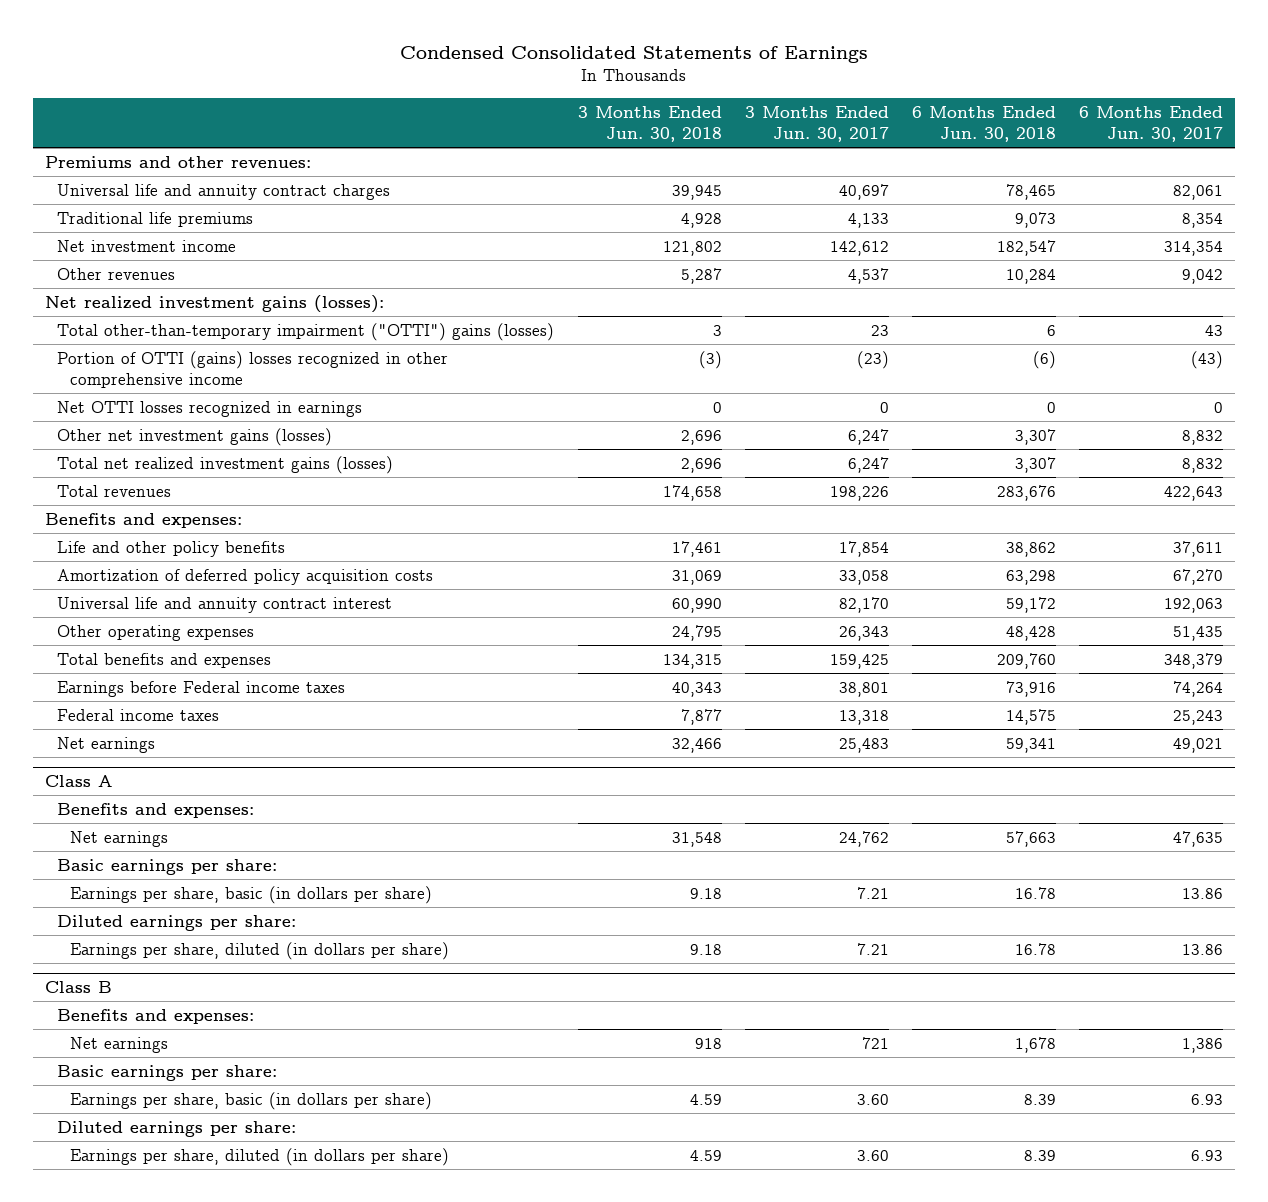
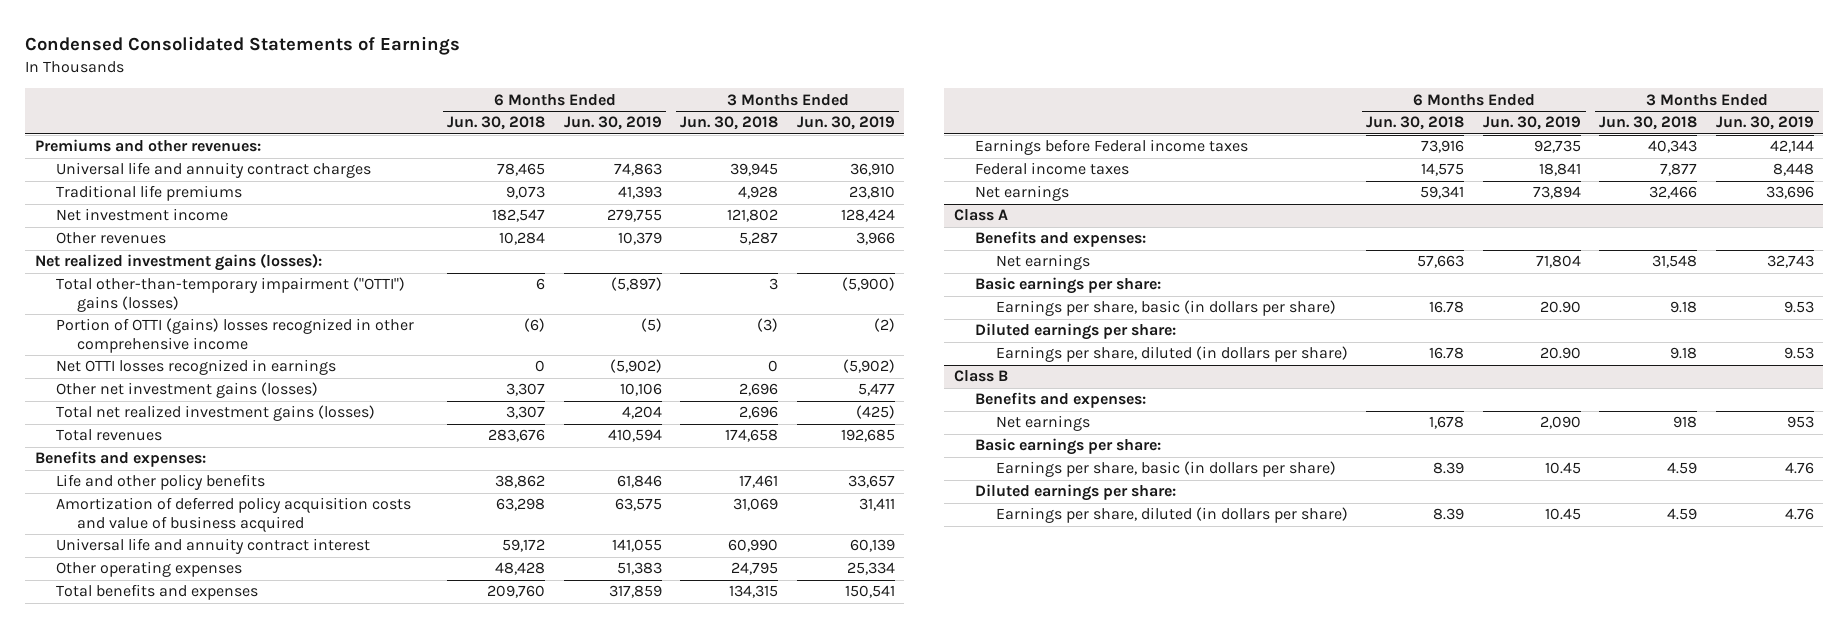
[744,105,889,142] 3 Months Ended Jun. 30, 2017 -> none
[1079,105,1224,142] 6 Months Ended Jun. 30, 2017 -> none
none -> [563,116,662,131] Jun. 30, 2019
none -> [796,116,895,131] Jun. 30, 2019
[57,568,434,585] Amortization of deferred policy acquisition costs -> [55,497,411,533] Amortization of deferred policy acquisition costs and value of business acquired

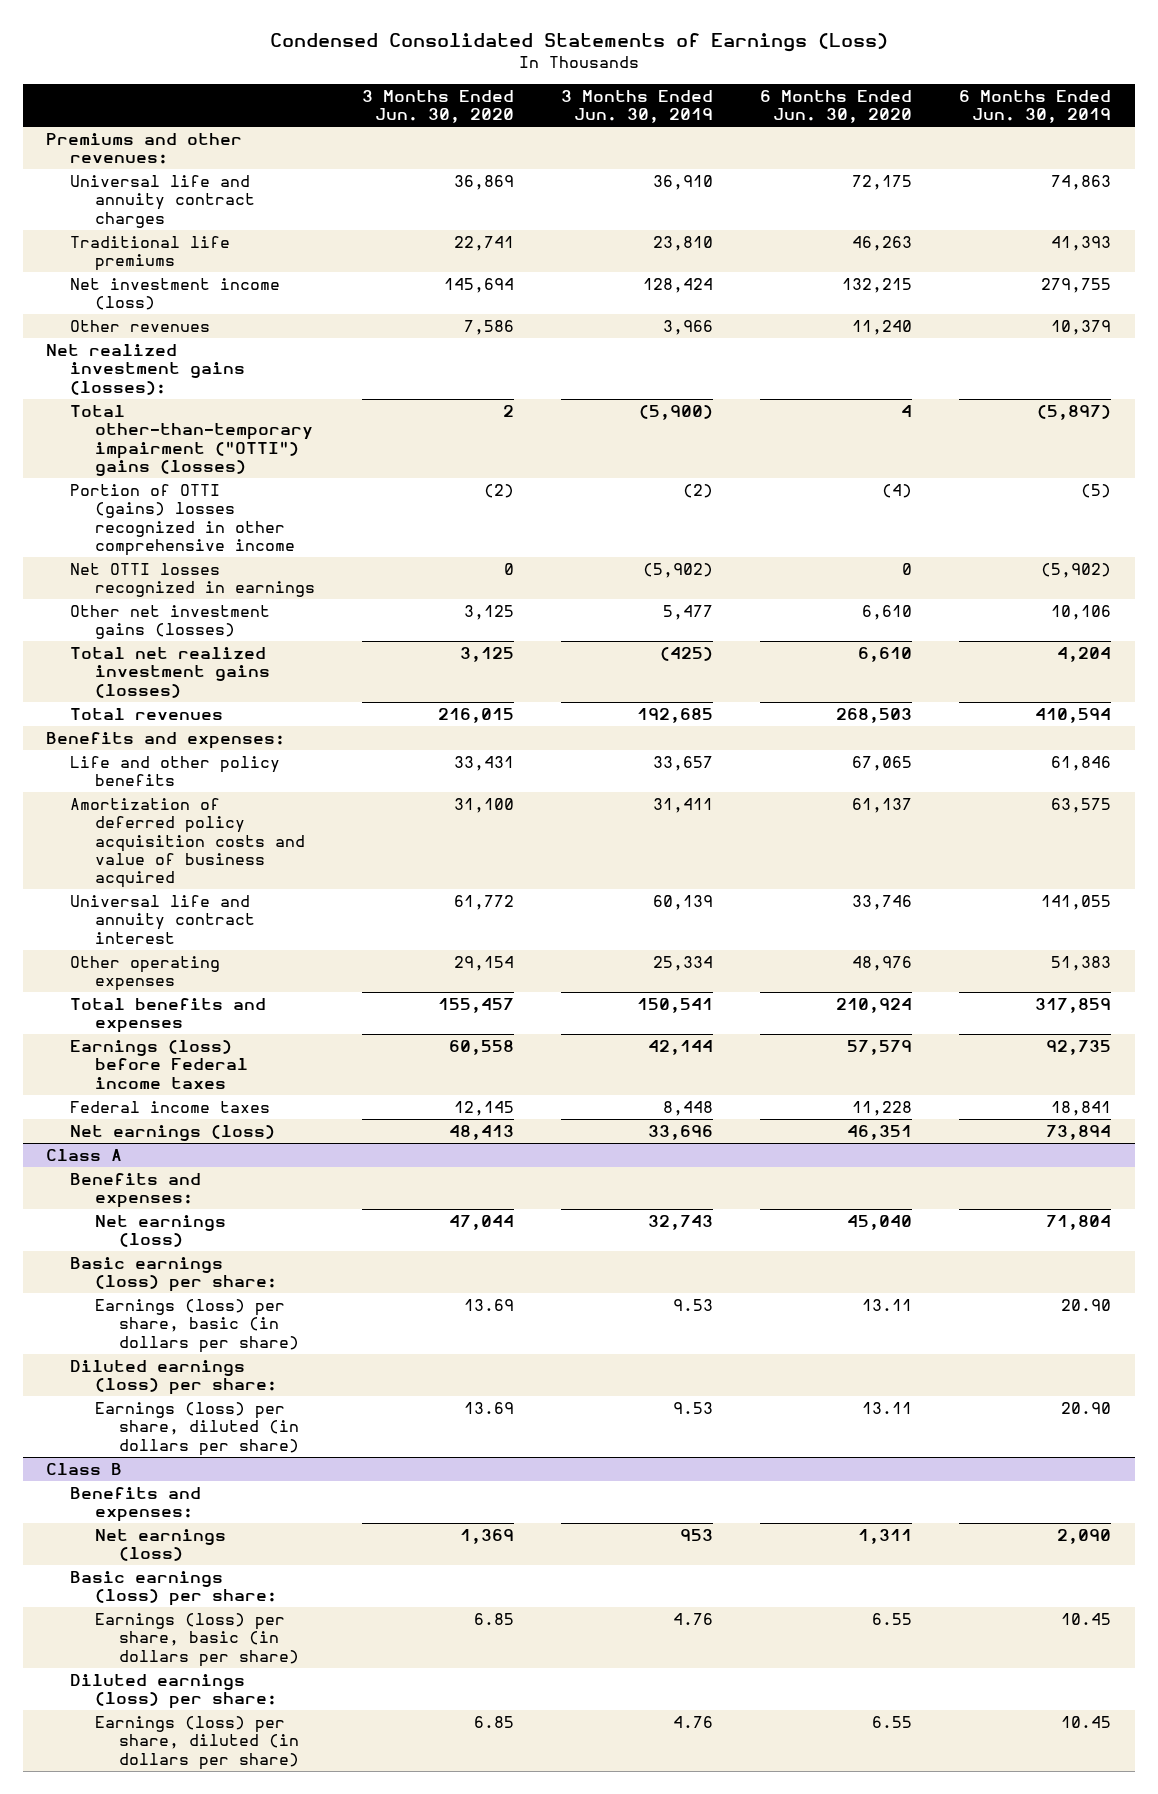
[25,36,461,56] Condensed Consolidated Statements of Earnings -> [269,33,888,53] Condensed Consolidated Statements of Earnings (Loss)
[447,116,546,131] Jun. 30, 2018 -> none
[680,116,779,131] Jun. 30, 2018 -> none
none -> [361,90,514,124] 3 Months Ended Jun. 30, 2020
none -> [760,90,913,124] 6 Months Ended Jun. 30, 2020
[55,208,228,222] Net investment income -> [70,278,281,311] Net investment income (loss)
[974,139,1248,156] Earnings before Federal income taxes -> [70,1040,248,1089] Earnings (loss) before Federal income taxes
[974,185,1069,202] Net earnings -> [70,1125,276,1142] Net earnings (loss)
[995,254,1090,271] Net earnings -> [94,1215,226,1248] Net earnings (loss)
[974,277,1161,295] Basic earnings per share: -> [70,1257,277,1293] Basic earnings (loss) per share:
[995,300,1336,317] Earnings per share, basic (in dollars per share) -> [94,1299,299,1353] Earnings (loss) per share, basic (in dollars per share)
[974,323,1176,341] Diluted earnings per share: -> [70,1360,277,1396] Diluted earnings (loss) per share:
[995,346,1348,363] Earnings per share, diluted (in dollars per share) -> [94,1402,299,1456] Earnings (loss) per share, diluted (in dollars per share)
[995,415,1090,432] Net earnings -> [94,1529,226,1562] Net earnings (loss)
[974,438,1161,456] Basic earnings per share: -> [70,1571,277,1607] Basic earnings (loss) per share:
[995,461,1336,478] Earnings per share, basic (in dollars per share) -> [94,1613,299,1667] Earnings (loss) per share, basic (in dollars per share)
[974,484,1176,502] Diluted earnings per share: -> [70,1674,277,1710] Diluted earnings (loss) per share:
[995,507,1348,524] Earnings per share, diluted (in dollars per share) -> [94,1716,299,1770] Earnings (loss) per share, diluted (in dollars per share)

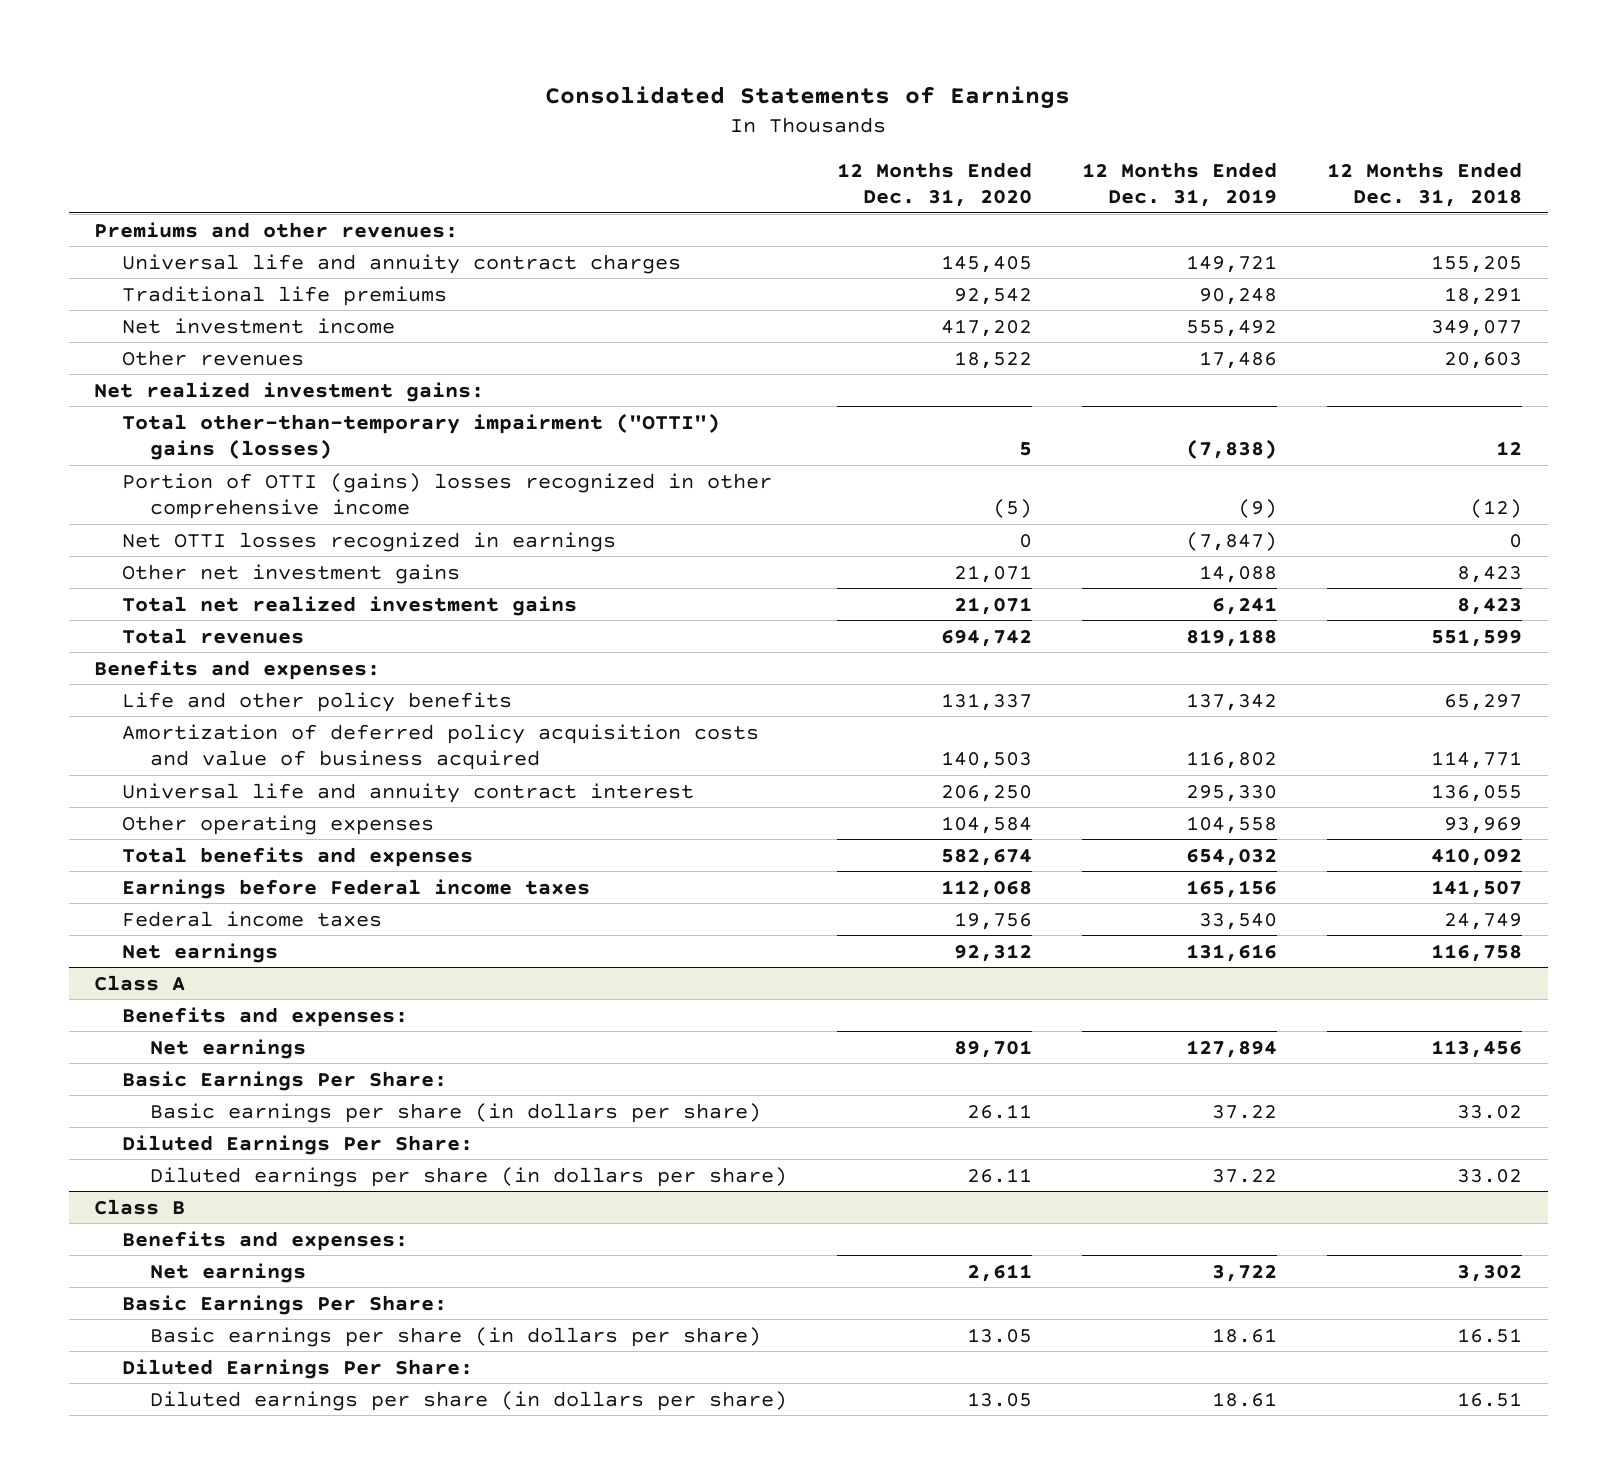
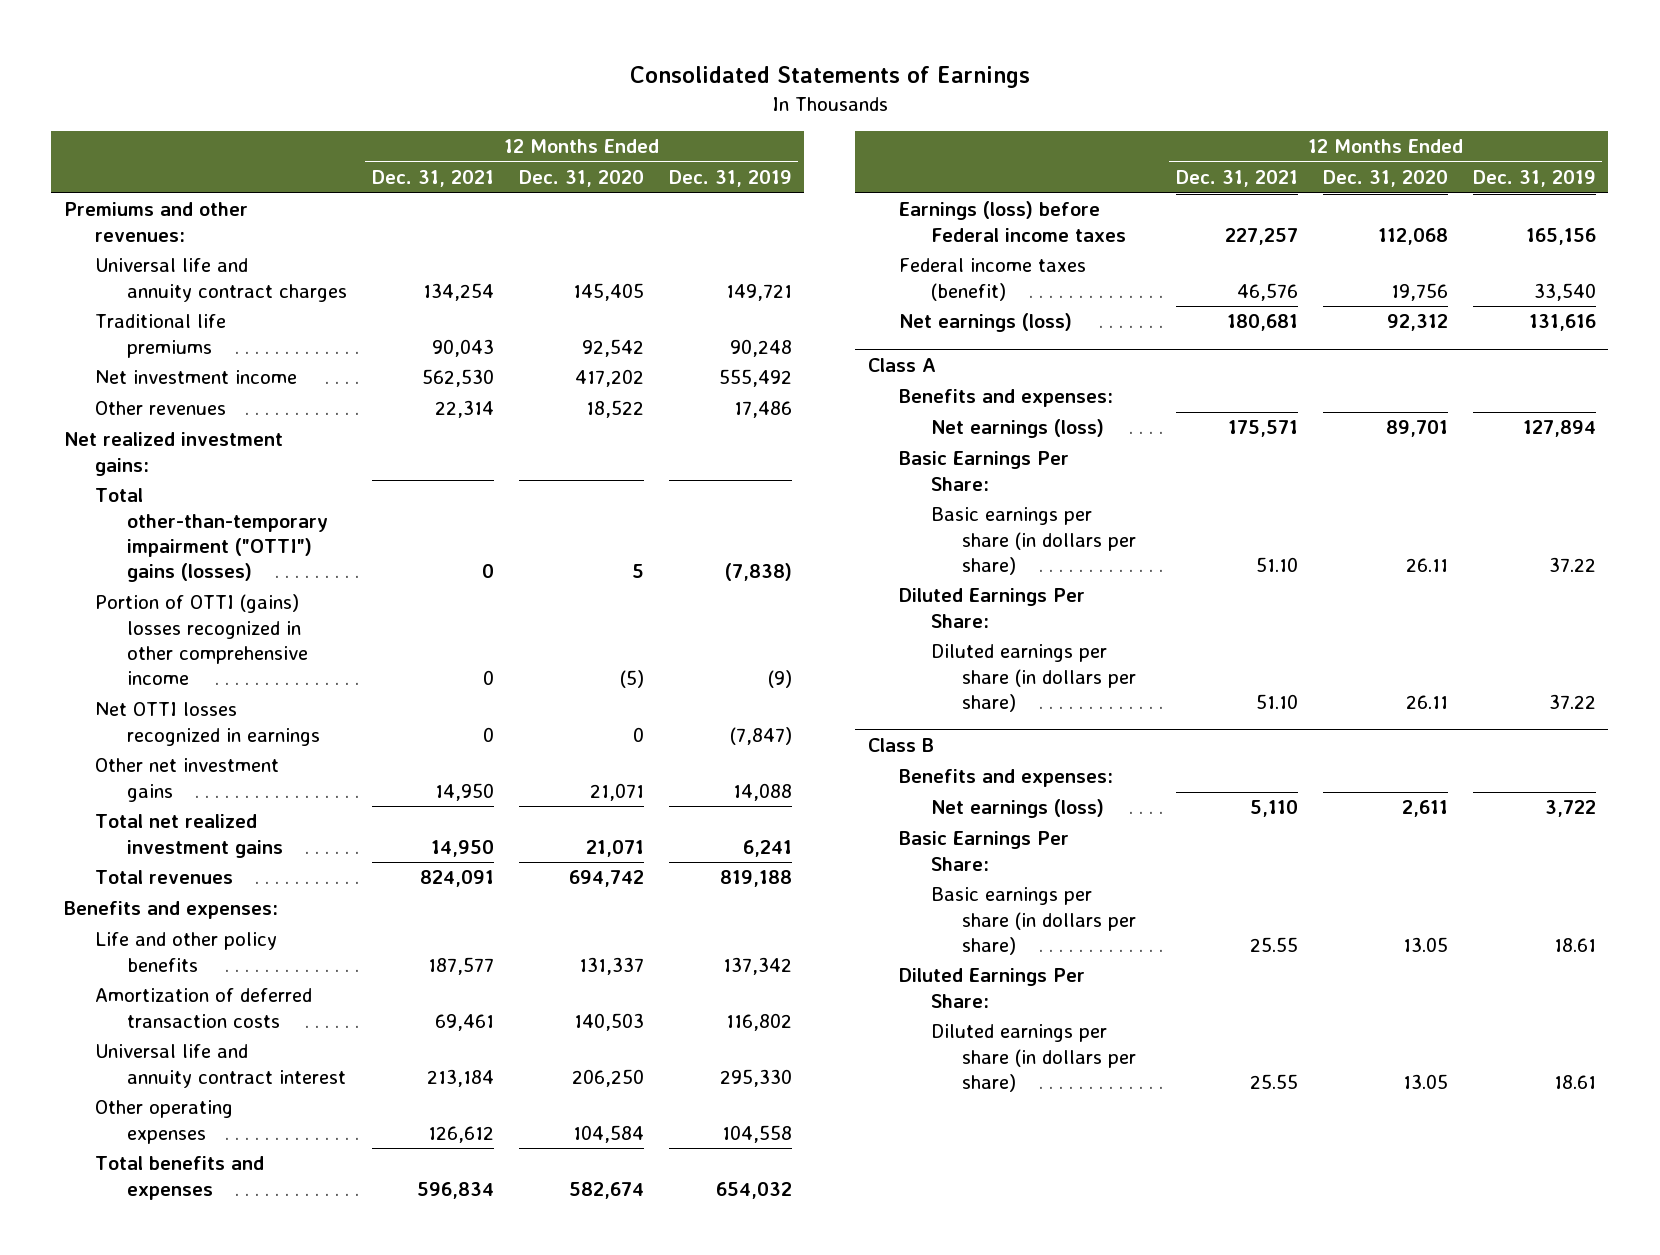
[1327,161,1523,208] 12 Months Ended Dec. 31, 2018 -> none
none -> [371,170,494,188] Dec. 31, 2021
[121,723,759,770] Amortization of deferred policy acquisition costs and value of business acquired -> [95,988,313,1028] Amortization of deferred transaction costs
[121,878,590,899] Earnings before Federal income taxes -> [899,201,1126,242] Earnings (loss) before Federal income taxes
[121,910,382,927] Federal income taxes -> [899,258,1087,301] Federal income taxes (benefit)
[121,942,278,963] Net earnings -> [899,313,1073,333] Net earnings (loss)
[149,1038,306,1059] Net earnings -> [930,419,1104,439] Net earnings (loss)
[149,1262,306,1283] Net earnings -> [930,799,1104,819] Net earnings (loss)

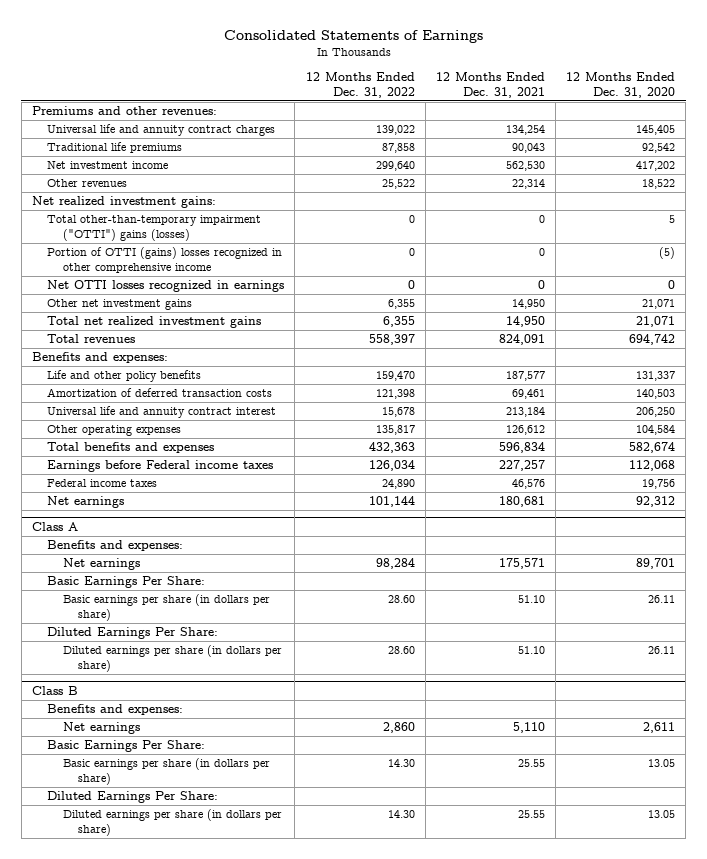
[668,170,792,188] Dec. 31, 2019 -> none
none -> [305,72,415,98] 12 Months Ended Dec. 31, 2022
[899,201,1126,242] Earnings (loss) before Federal income taxes -> [47,460,274,473] Earnings before Federal income taxes
[899,258,1087,301] Federal income taxes (benefit) -> [47,479,158,488] Federal income taxes
[899,313,1073,333] Net earnings (loss) -> [47,496,125,509] Net earnings
[930,419,1104,439] Net earnings (loss) -> [62,558,140,571] Net earnings
[930,799,1104,819] Net earnings (loss) -> [62,722,140,735] Net earnings

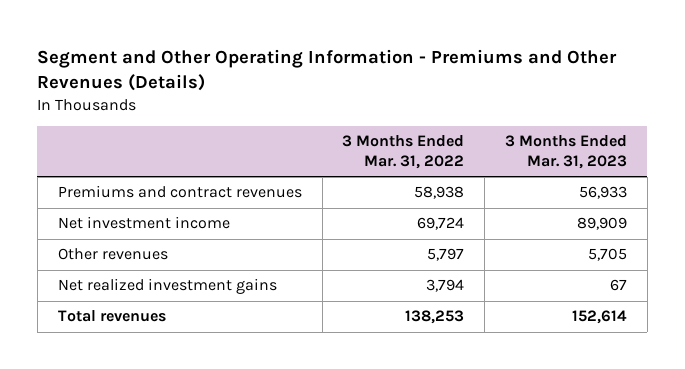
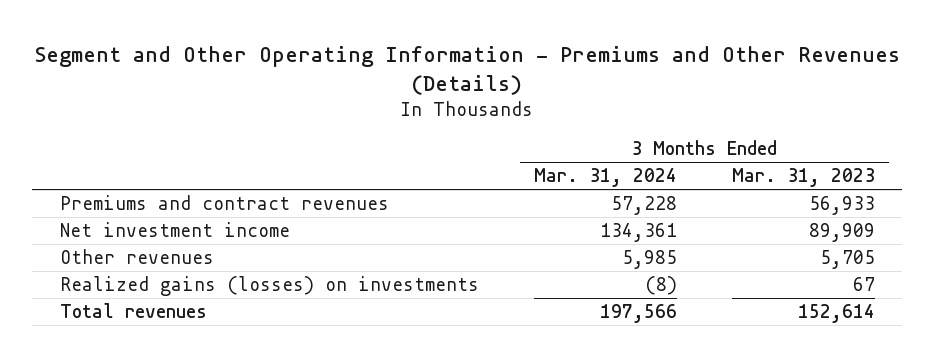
[342,135,465,169] 3 Months Ended Mar. 31, 2022 -> none
none -> [533,168,677,188] Mar. 31, 2024
[57,278,277,295] Net realized investment gains -> [59,276,479,297] Realized gains (losses) on investments

